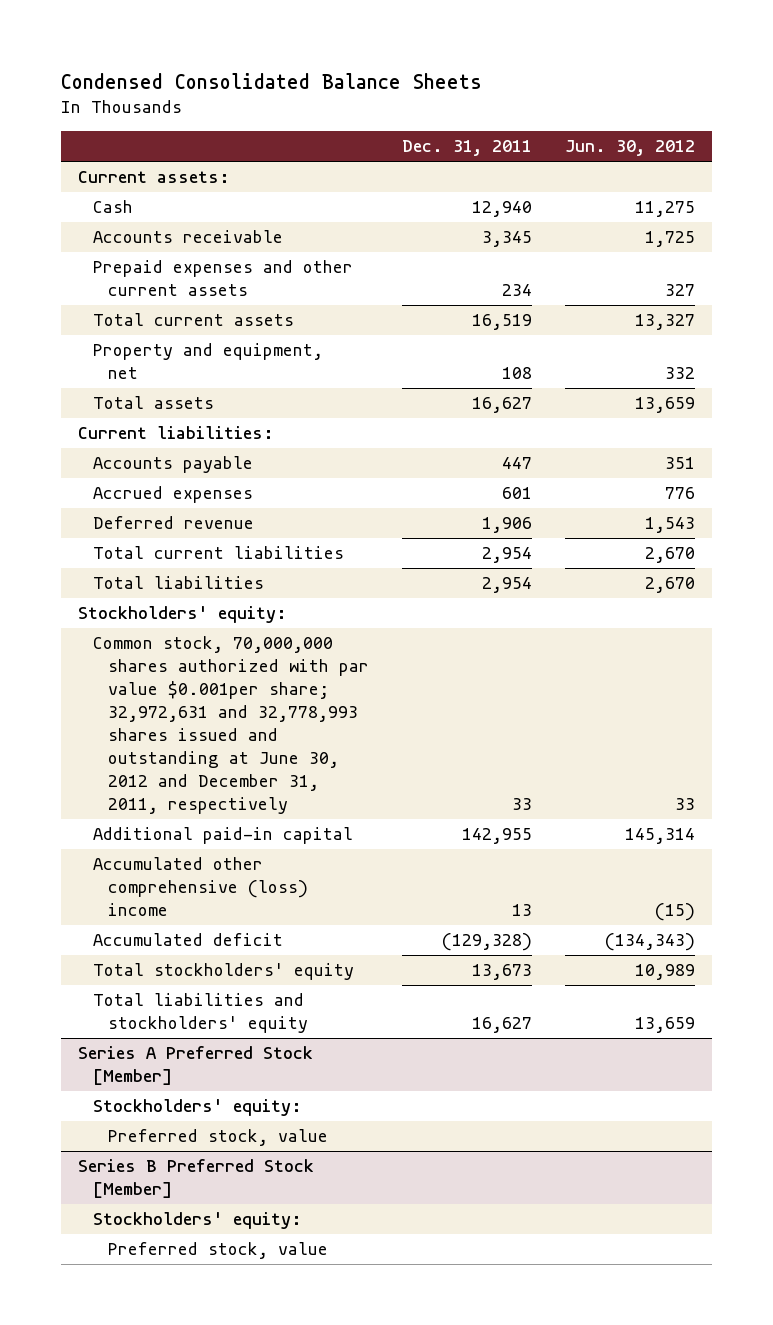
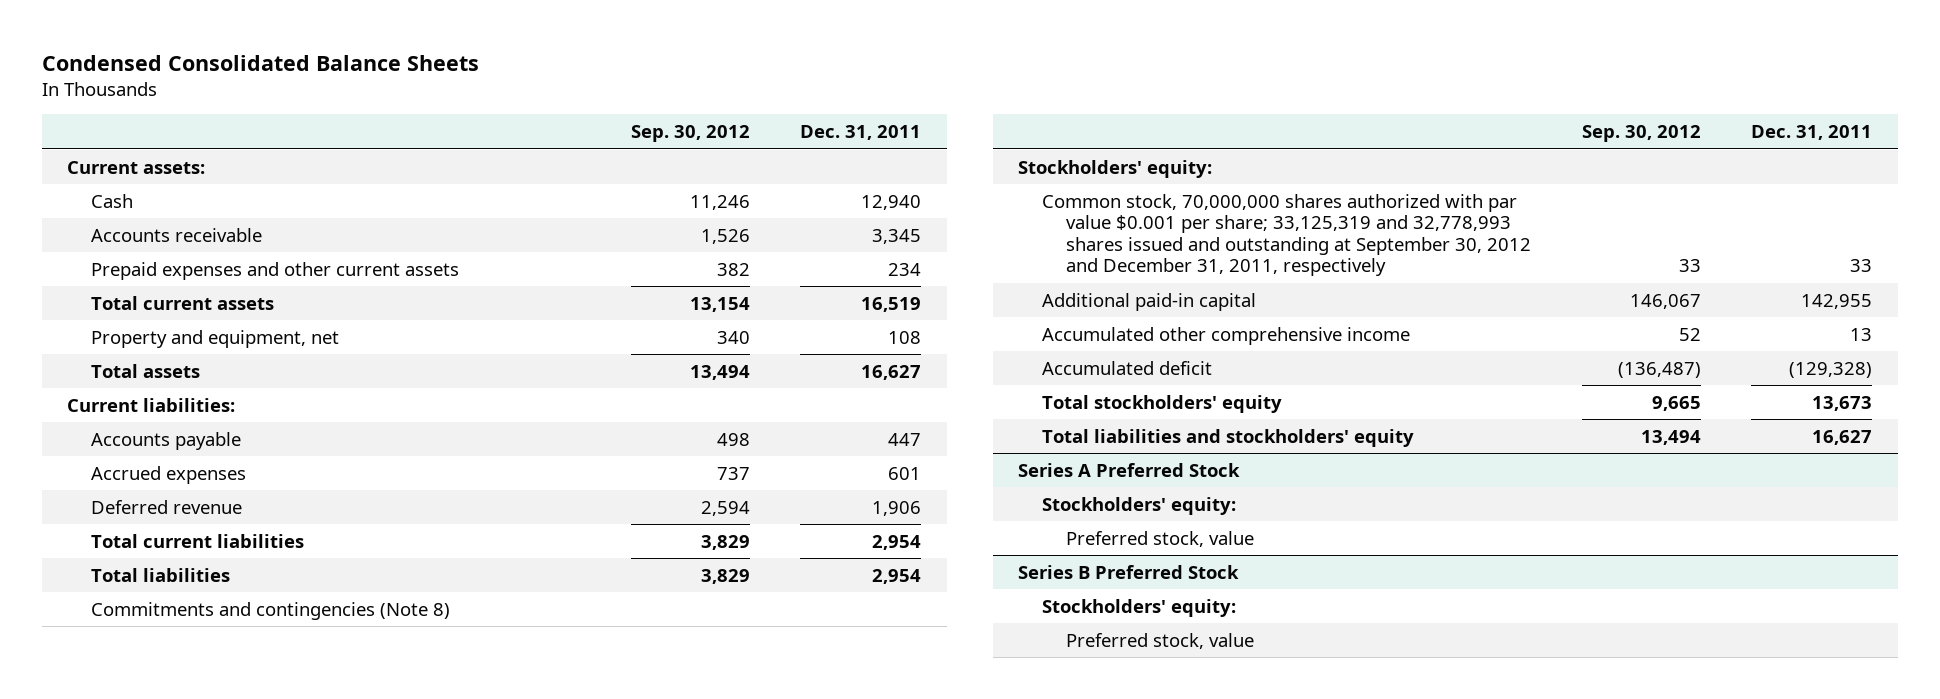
[565,140,696,157] Jun. 30, 2012 -> none
none -> [630,125,750,143] Sep. 30, 2012
none -> [91,601,451,620] Commitments and contingencies (Note 8)
[92,636,370,814] Common stock, 70,000,000 shares authorized with par value $0.001per share; 32,972,631 and 32,778,993 shares issued and outstanding at June 30, 2012 and December 31, 2011, respectively -> [1042,193,1532,277] Common stock, 70,000,000 shares authorized with par value $0.001 per share; 33,125,319 and 32,778,993 shares issued and outstanding at September 30, 2012 and December 31, 2011, respectively
[92,857,309,917] Accumulated other comprehensive (loss) income -> [1042,326,1411,345] Accumulated other comprehensive income
[77,1046,313,1086] Series A Preferred Stock [Member] -> [1018,462,1241,477] Series A Preferred Stock
[77,1159,314,1199] Series B Preferred Stock [Member] -> [1018,564,1240,579] Series B Preferred Stock

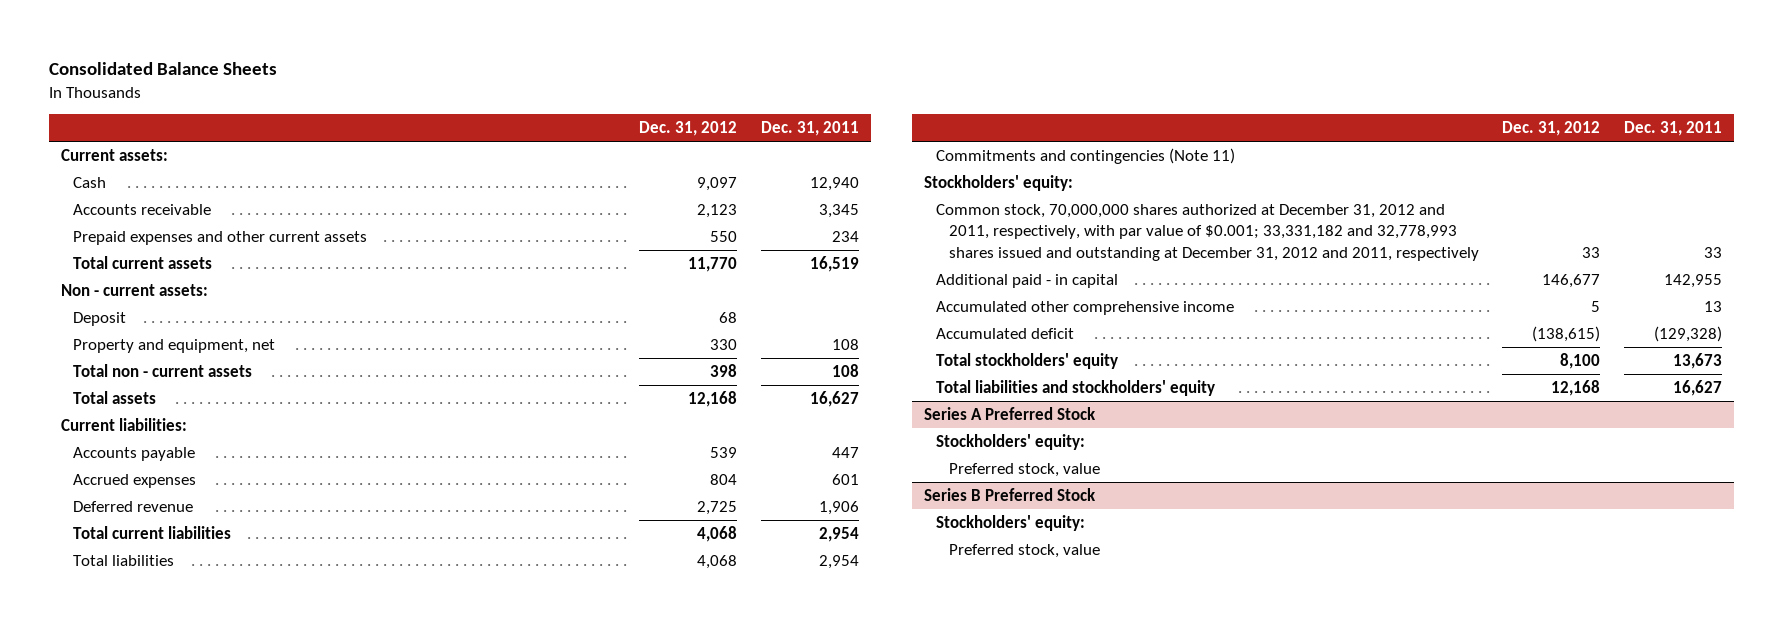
[41,54,479,71] Condensed Consolidated Balance Sheets -> [48,61,277,75] Consolidated Balance Sheets
[630,125,750,143] Sep. 30, 2012 -> none
none -> [638,121,737,137] Dec. 31, 2012
none -> [60,284,208,297] Non - current assets:
none -> [73,312,127,327] Deposit
none -> [73,364,253,378] Total non - current assets
[91,601,451,620] Commitments and contingencies (Note 8) -> [936,148,1236,165] Commitments and contingencies (Note 11)
[1042,193,1532,277] Common stock, 70,000,000 shares authorized with par value $0.001 per share; 33,125,319 and 32,778,993 shares issued and outstanding at September 30, 2012 and December 31, 2011, respectively -> [936,204,1479,261] Common stock, 70,000,000 shares authorized at December 31, 2012 and 2011, respectively, with par value of $0.001; 33,331,182 and 32,778,993 shares issued and outstanding at December 31, 2012 and 2011, respectively
[1042,292,1257,311] Additional paid-in capital -> [936,274,1119,289] Additional paid - in capital

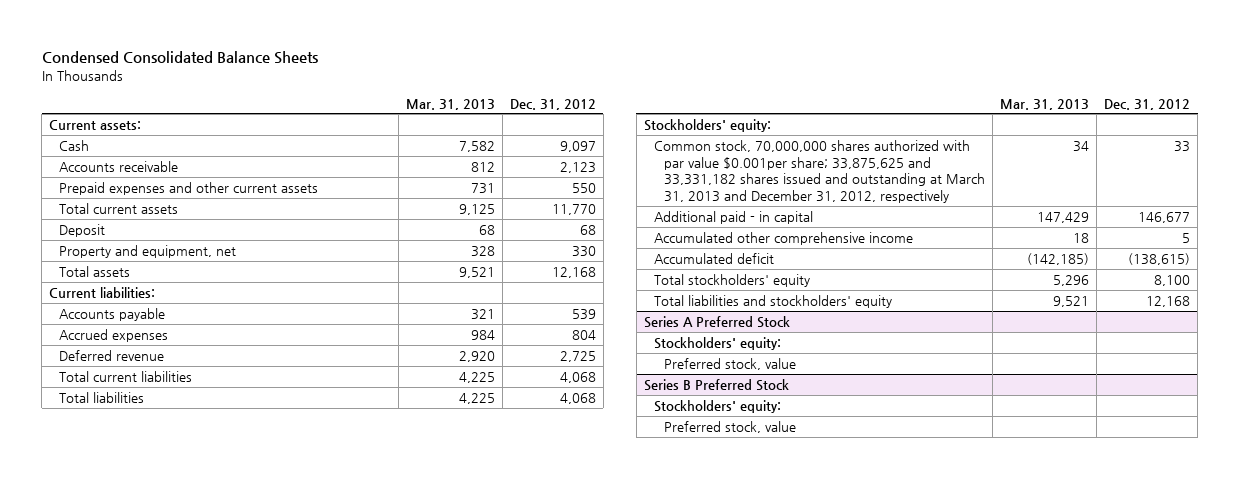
[48,61,277,75] Consolidated Balance Sheets -> [41,51,318,65] Condensed Consolidated Balance Sheets
[760,121,859,137] Dec. 31, 2011 -> none
none -> [405,98,495,110] Mar. 31, 2013
[60,284,208,297] Non - current assets: -> none
[73,364,253,378] Total non - current assets -> none
[936,148,1236,165] Commitments and contingencies (Note 11) -> none
[936,204,1479,261] Common stock, 70,000,000 shares authorized at December 31, 2012 and 2011, respectively, with par value of $0.001; 33,331,182 and 32,778,993 shares issued and outstanding at December 31, 2012 and 2011, respectively -> [653,139,986,203] Common stock, 70,000,000 shares authorized with par value $0.001per share; 33,875,625 and 33,331,182 shares issued and outstanding at March 31, 2013 and December 31, 2012, respectively

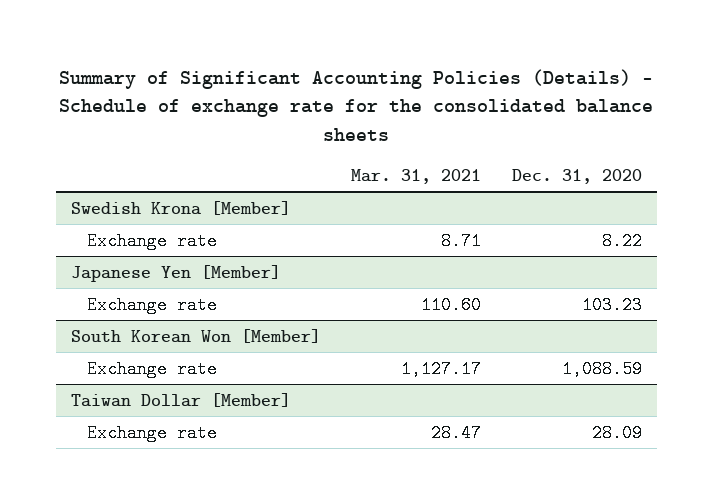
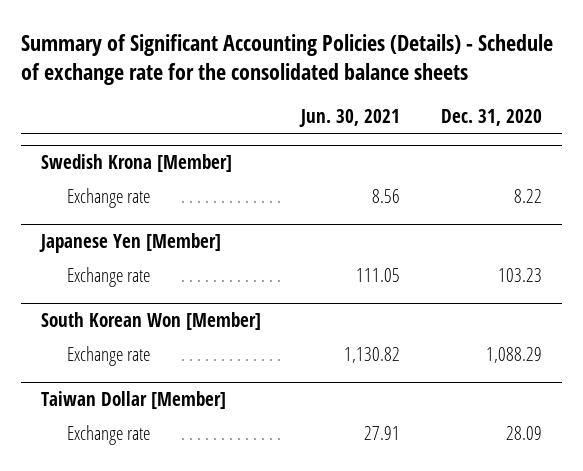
[351,168,482,184] Mar. 31, 2021 -> none
none -> [299,109,401,128] Jun. 30, 2021
[561,359,642,378] 1,088.59 -> [485,346,542,363] 1,088.29

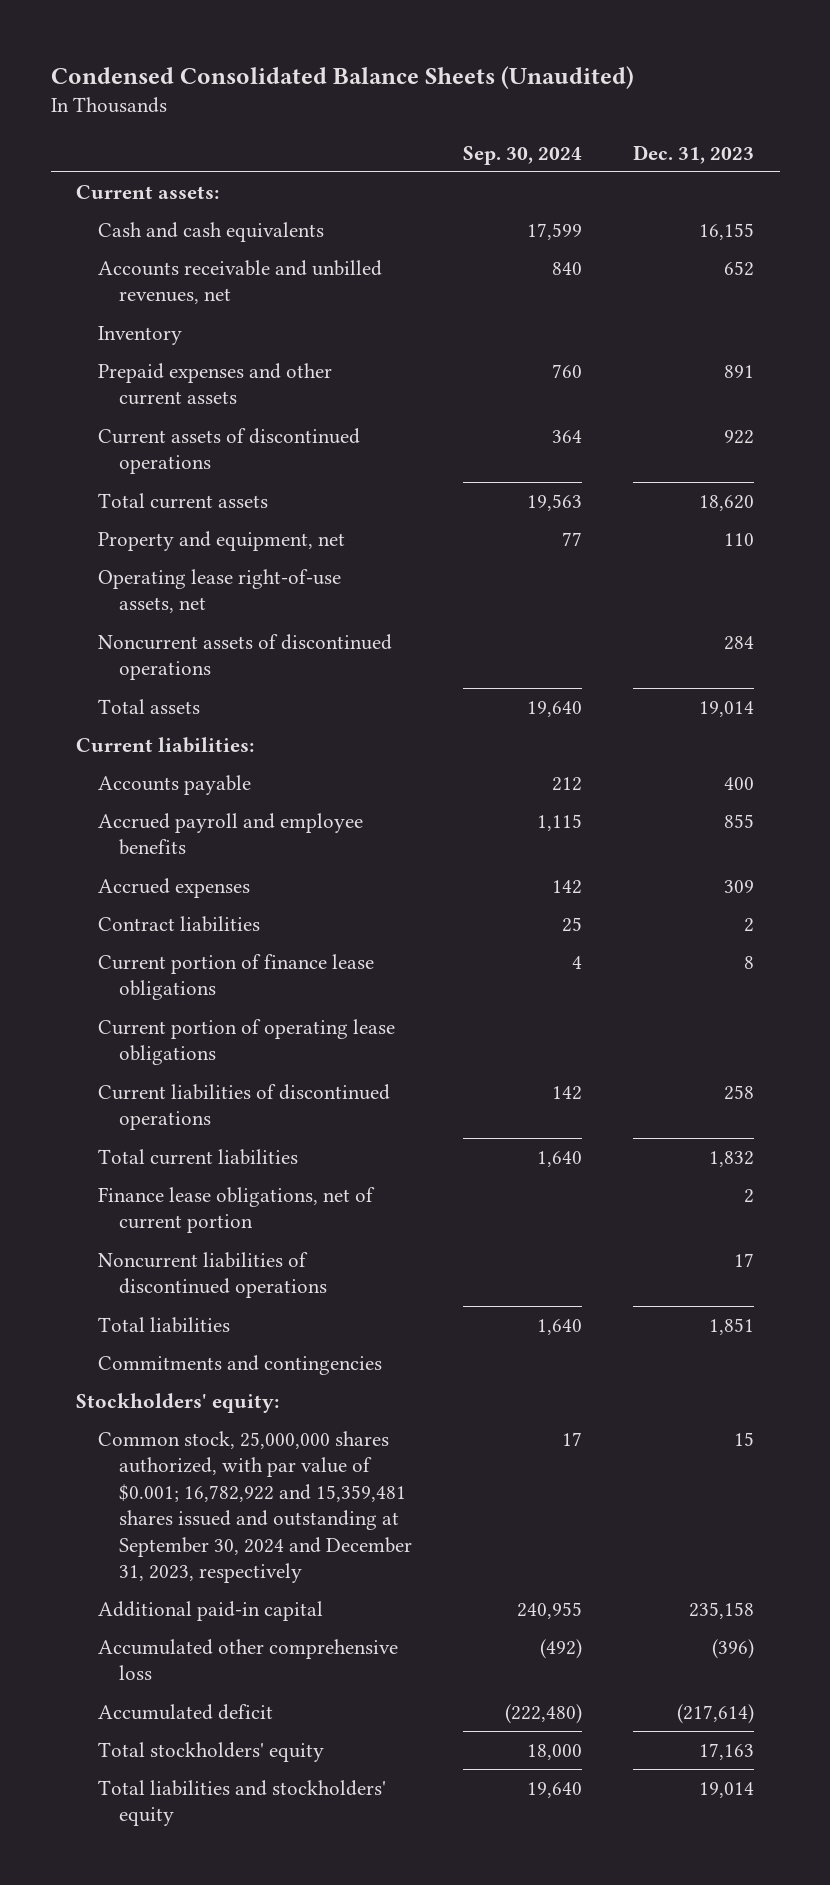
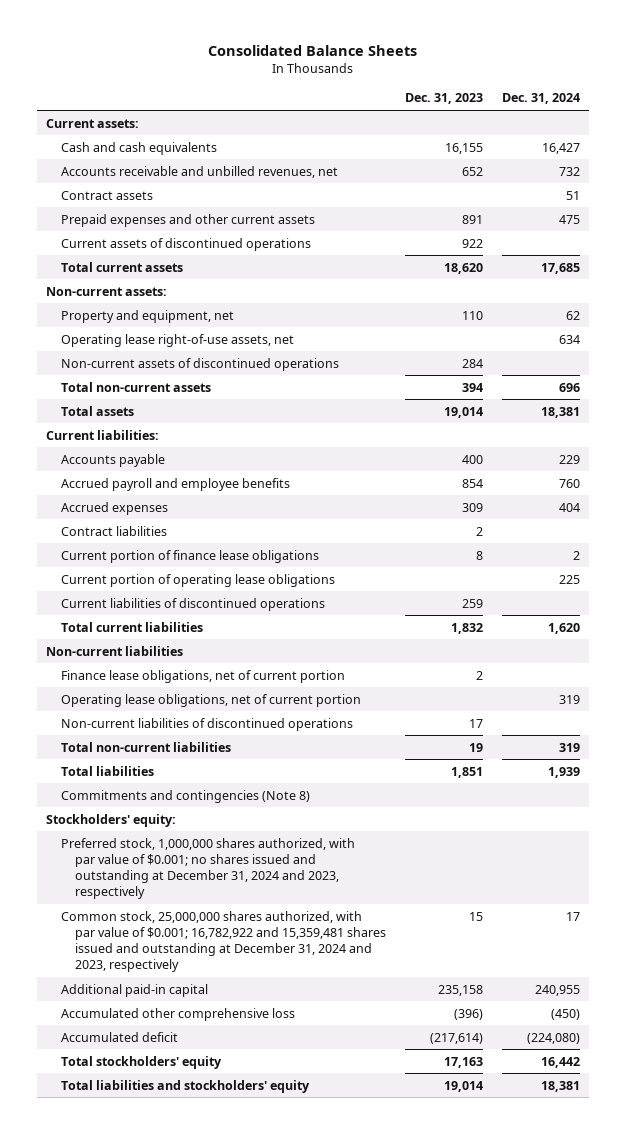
[50,65,634,89] Condensed Consolidated Balance Sheets (Unaudited) -> [207,45,417,57] Consolidated Balance Sheets
[463,145,583,165] Sep. 30, 2024 -> none
none -> [501,93,580,105] Dec. 31, 2024
[97,326,182,346] Inventory -> none
none -> [60,190,153,200] Contract assets
none -> [46,286,168,296] Non-current assets:
[97,634,392,681] Noncurrent assets of discontinued operations -> [60,357,339,371] Non-current assets of discontinued operations
none -> [60,381,211,392] Total non-current assets
[724,814,755,829] 855 -> [462,478,484,488] 854
[724,1085,755,1101] 258 -> [462,598,484,608] 259
none -> [46,645,184,656] Non-current liabilities
none -> [60,693,361,707] Operating lease obligations, net of current portion
[97,1252,328,1299] Noncurrent liabilities of discontinued operations -> [60,717,353,731] Non-current liabilities of discontinued operations
none -> [60,741,231,752] Total non-current liabilities
[97,1355,382,1376] Commitments and contingencies -> [60,789,310,803] Commitments and contingencies (Note 8)
none -> [60,837,355,899] Preferred stock, 1,000,000 shares authorized, with par value of $0.001; no shares issued and outstanding at December 31, 2024 and 2023, respectively
[97,1431,413,1584] Common stock, 25,000,000 shares authorized, with par value of $0.001; 16,782,922 and 15,359,481 shares issued and outstanding at September 30, 2024 and December 31, 2023, respectively -> [60,910,387,972] Common stock, 25,000,000 shares authorized, with par value of $0.001; 16,782,922 and 15,359,481 shares issued and outstanding at December 31, 2024 and 2023, respectively

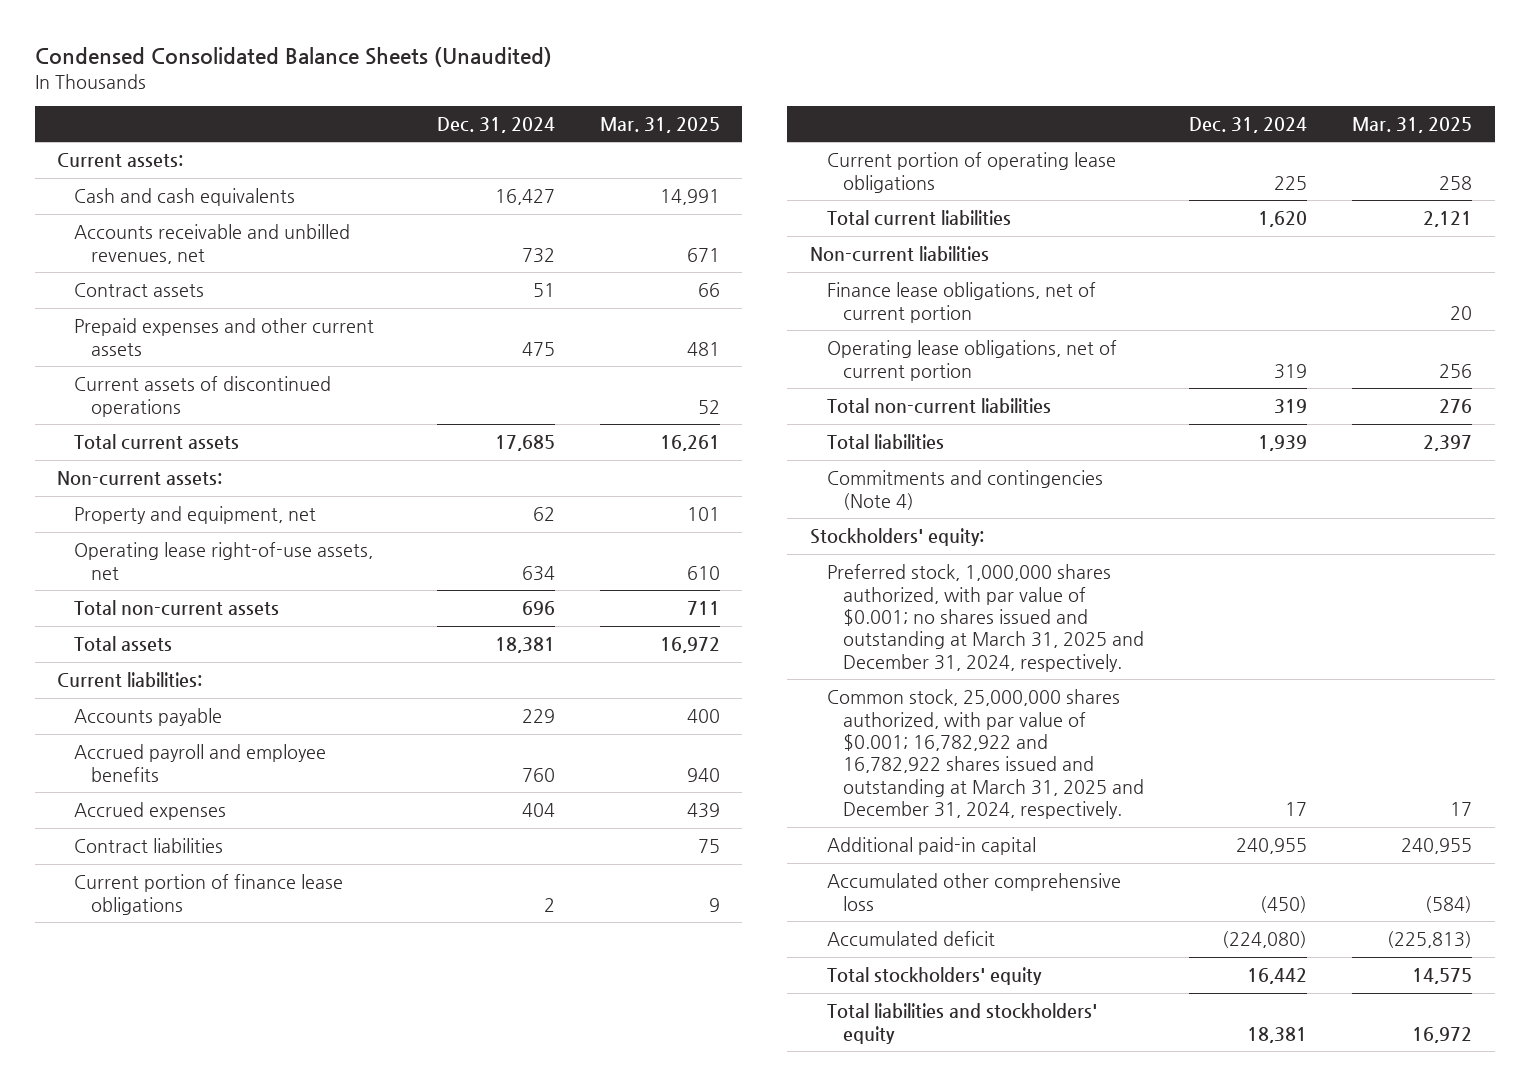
[207,45,417,57] Consolidated Balance Sheets -> [34,47,552,68] Condensed Consolidated Balance Sheets (Unaudited)
[405,93,484,105] Dec. 31, 2023 -> none
none -> [599,117,720,134] Mar. 31, 2025
[60,357,339,371] Non-current assets of discontinued operations -> none
[60,597,325,611] Current liabilities of discontinued operations -> none
[60,717,353,731] Non-current liabilities of discontinued operations -> none
[60,789,310,803] Commitments and contingencies (Note 8) -> [826,470,1103,510] Commitments and contingencies (Note 4)
[60,837,355,899] Preferred stock, 1,000,000 shares authorized, with par value of $0.001; no shares issued and outstanding at December 31, 2024 and 2023, respectively -> [826,564,1145,672] Preferred stock, 1,000,000 shares authorized, with par value of $0.001; no shares issued and outstanding at March 31, 2025 and December 31, 2024, respectively.
[60,910,387,972] Common stock, 25,000,000 shares authorized, with par value of $0.001; 16,782,922 and 15,359,481 shares issued and outstanding at December 31, 2024 and 2023, respectively -> [826,689,1145,820] Common stock, 25,000,000 shares authorized, with par value of $0.001; 16,782,922 and 16,782,922 shares issued and outstanding at March 31, 2025 and December 31, 2024, respectively.

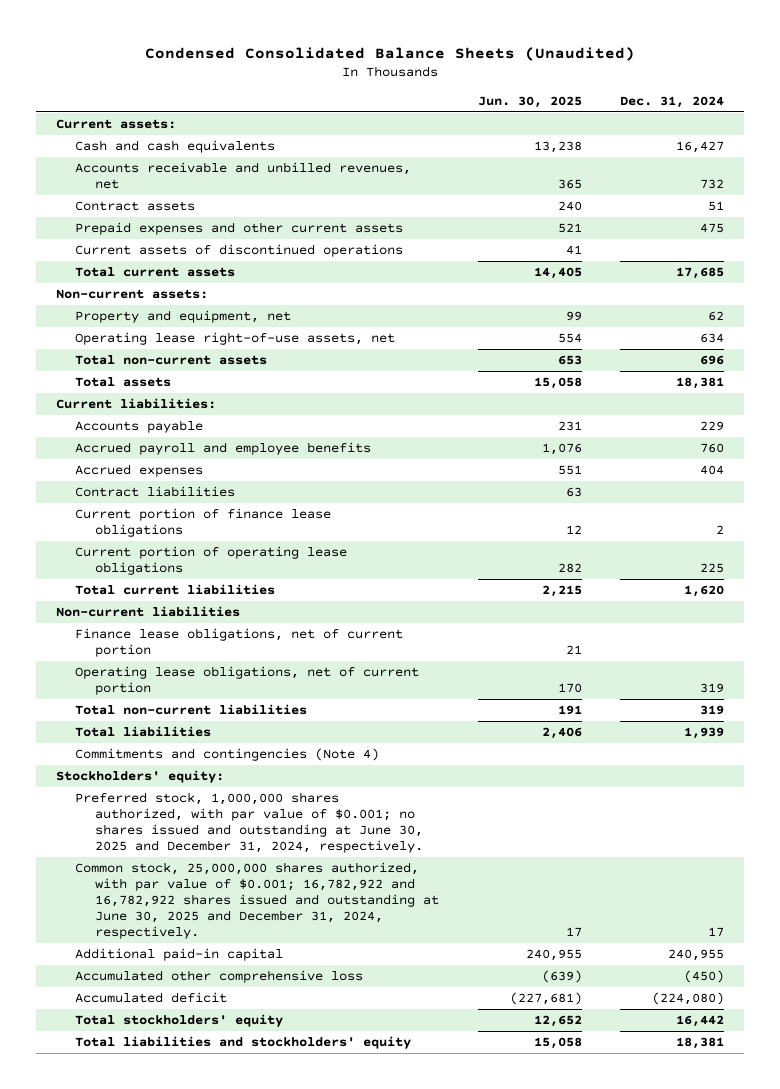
[599,117,720,134] Mar. 31, 2025 -> none
none -> [477,96,582,109] Jun. 30, 2025
[826,564,1145,672] Preferred stock, 1,000,000 shares authorized, with par value of $0.001; no shares issued and outstanding at March 31, 2025 and December 31, 2024, respectively. -> [75,791,423,854] Preferred stock, 1,000,000 shares authorized, with par value of $0.001; no shares issued and outstanding at June 30, 2025 and December 31, 2024, respectively.
[826,689,1145,820] Common stock, 25,000,000 shares authorized, with par value of $0.001; 16,782,922 and 16,782,922 shares issued and outstanding at March 31, 2025 and December 31, 2024, respectively. -> [75,861,439,940] Common stock, 25,000,000 shares authorized, with par value of $0.001; 16,782,922 and 16,782,922 shares issued and outstanding at June 30, 2025 and December 31, 2024, respectively.

